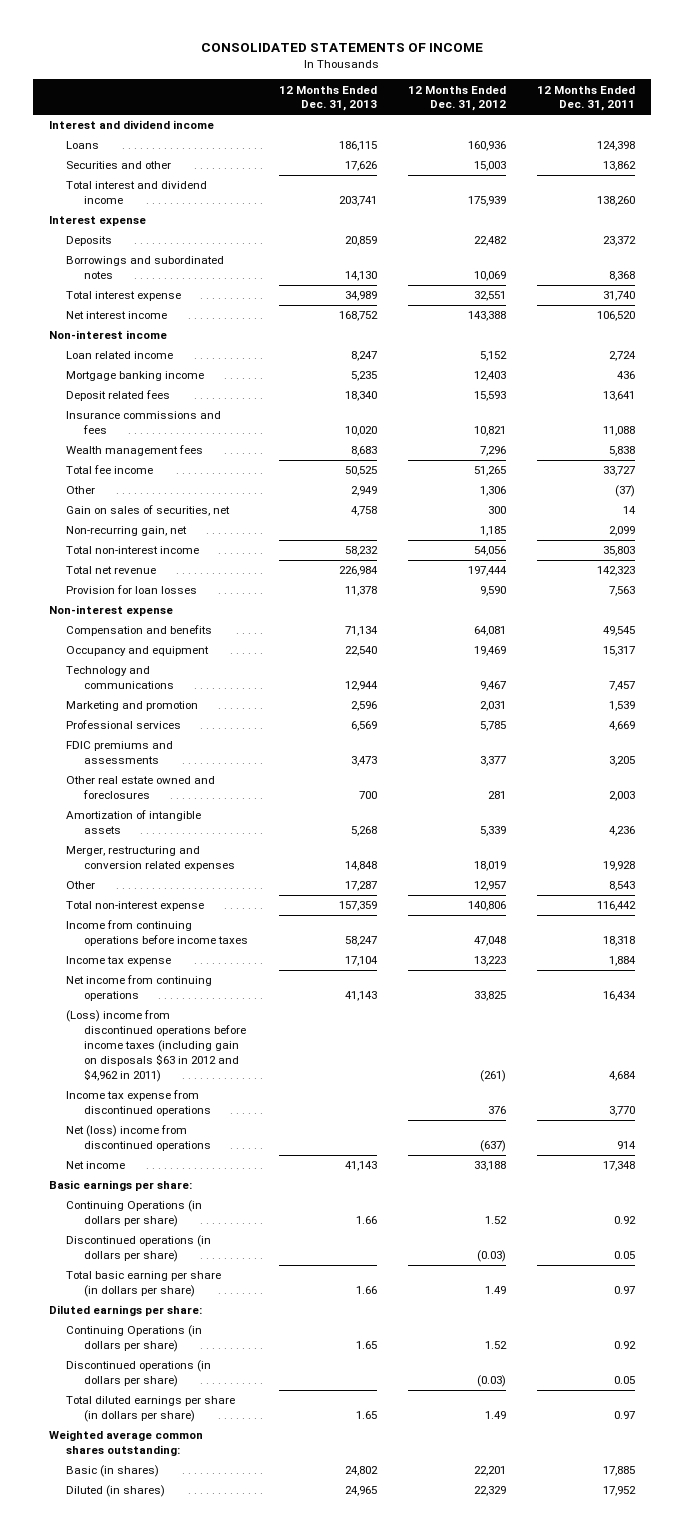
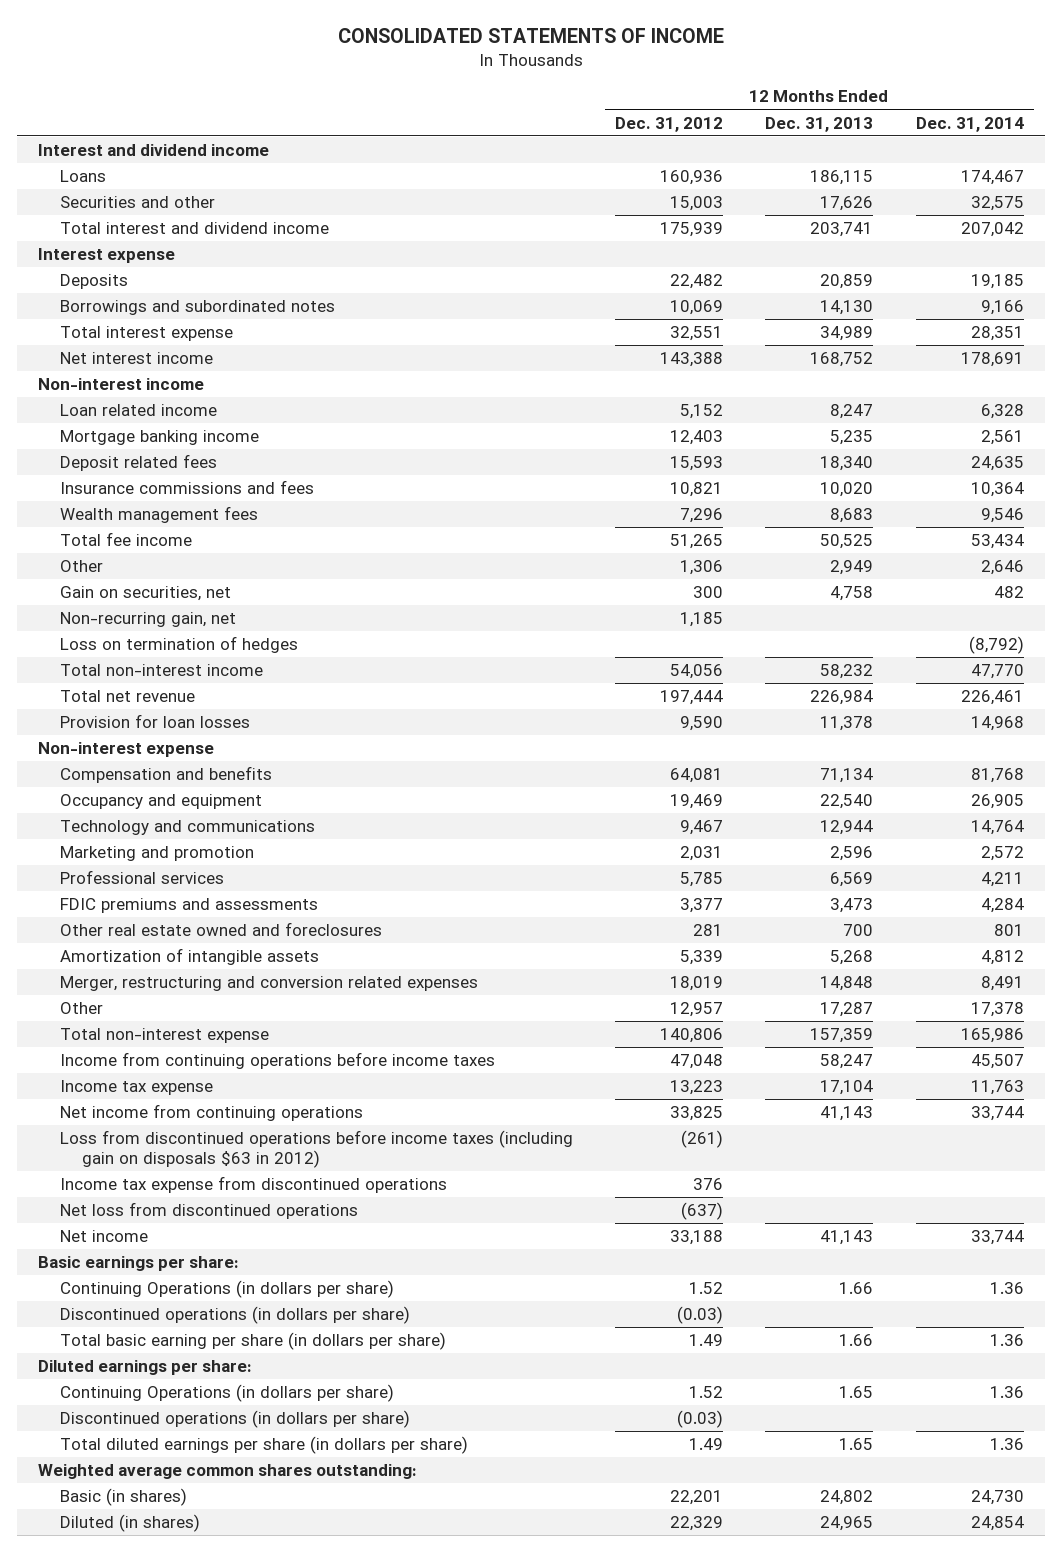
[537,85,636,112] 12 Months Ended Dec. 31, 2011 -> none
none -> [915,116,1024,132] Dec. 31, 2014
[66,505,231,517] Gain on sales of securities, net -> [60,586,232,602] Gain on securities, net
none -> [60,636,299,654] Loss on termination of hedges
[66,1010,246,1082] (Loss) income from discontinued operations before income taxes (including gain on disposals $63 in 2012 and $4,962 in 2011) -> [60,1130,574,1169] Loss from discontinued operations before income taxes (including gain on disposals $63 in 2012)
[66,1125,211,1152] Net (loss) income from discontinued operations -> [60,1202,359,1220] Net loss from discontinued operations

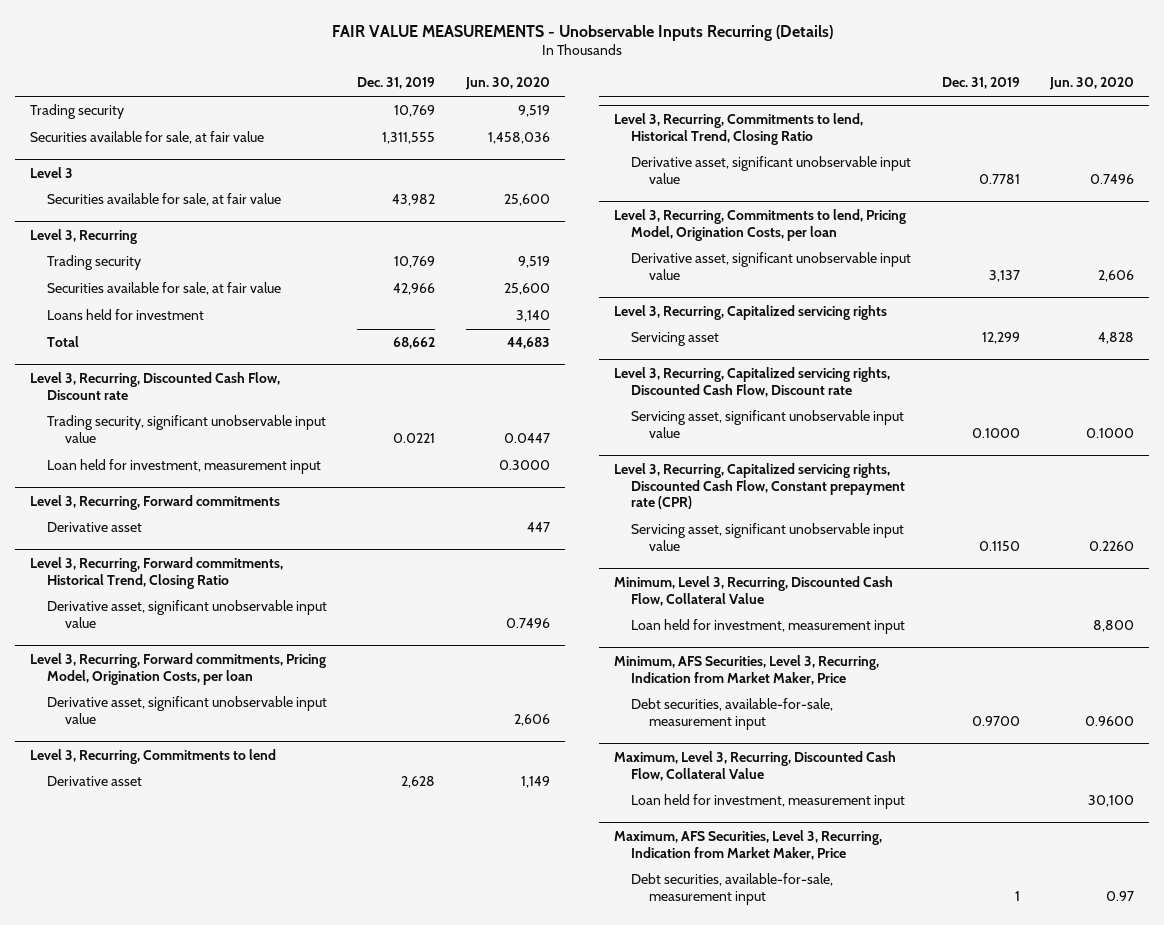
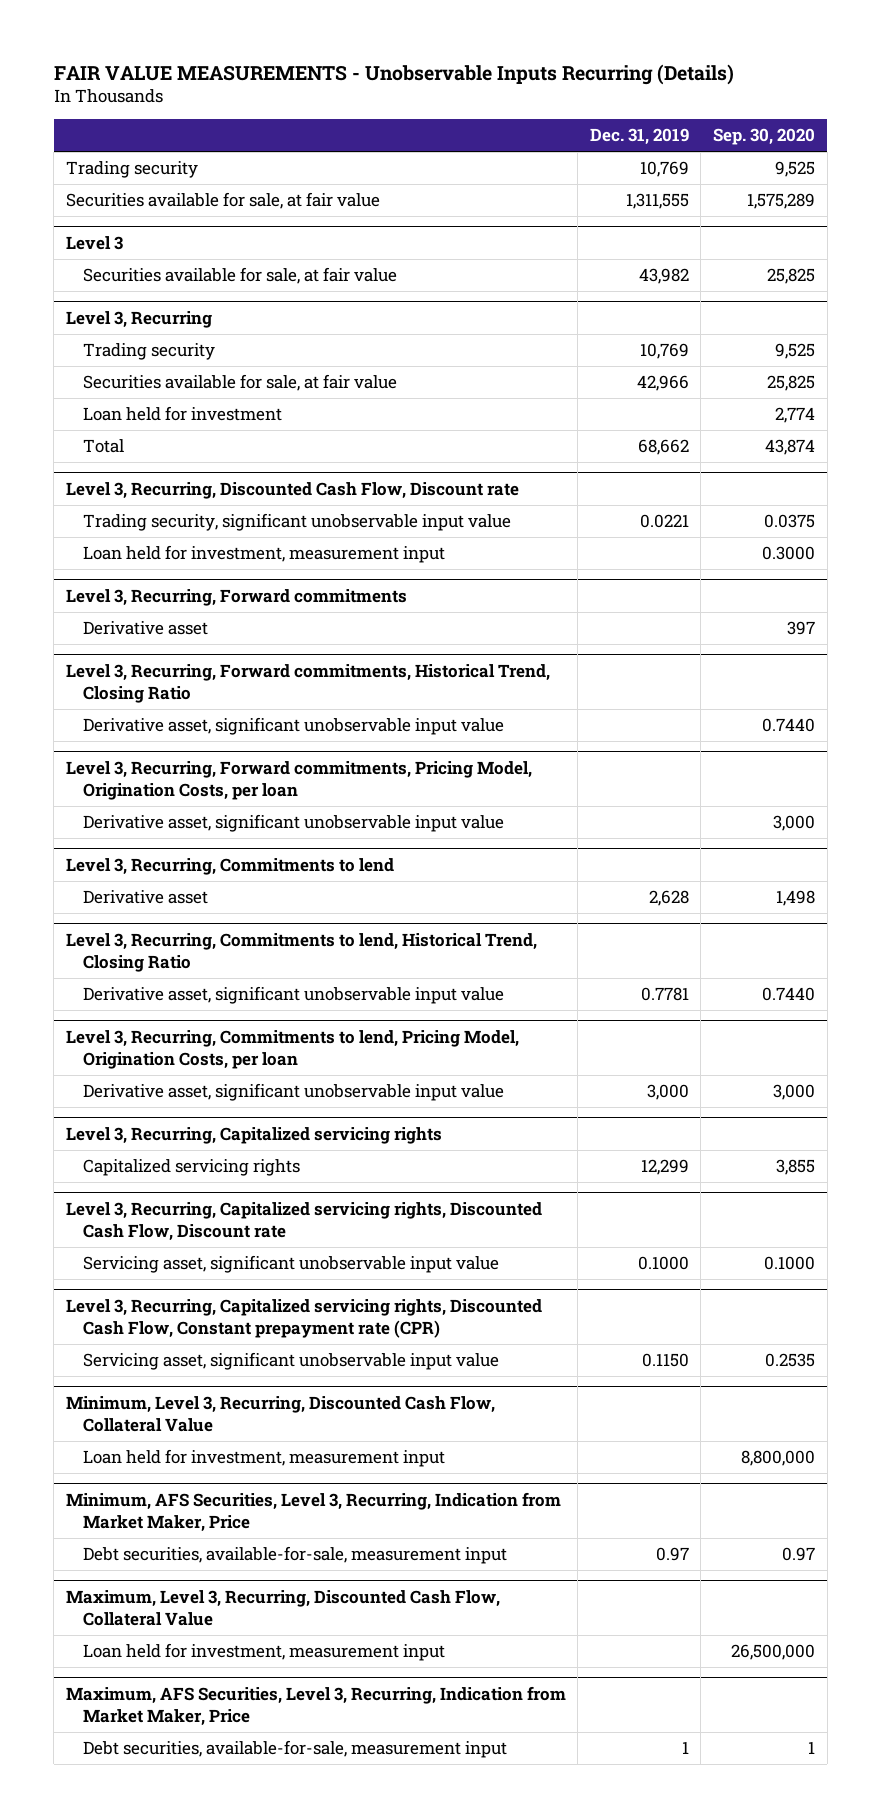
[464,77,550,91] Jun. 30, 2020 -> none
none -> [713,128,816,146] Sep. 30, 2020
[47,309,205,321] Loans held for investment -> [83,406,283,422] Loan held for investment
[988,270,1020,283] 3,137 -> [646,1084,689,1101] 3,000
[631,332,720,347] Servicing asset -> [83,1159,301,1177] Capitalized servicing rights
[971,716,1020,727] 0.9700 -> [655,1547,689,1562] 0.97

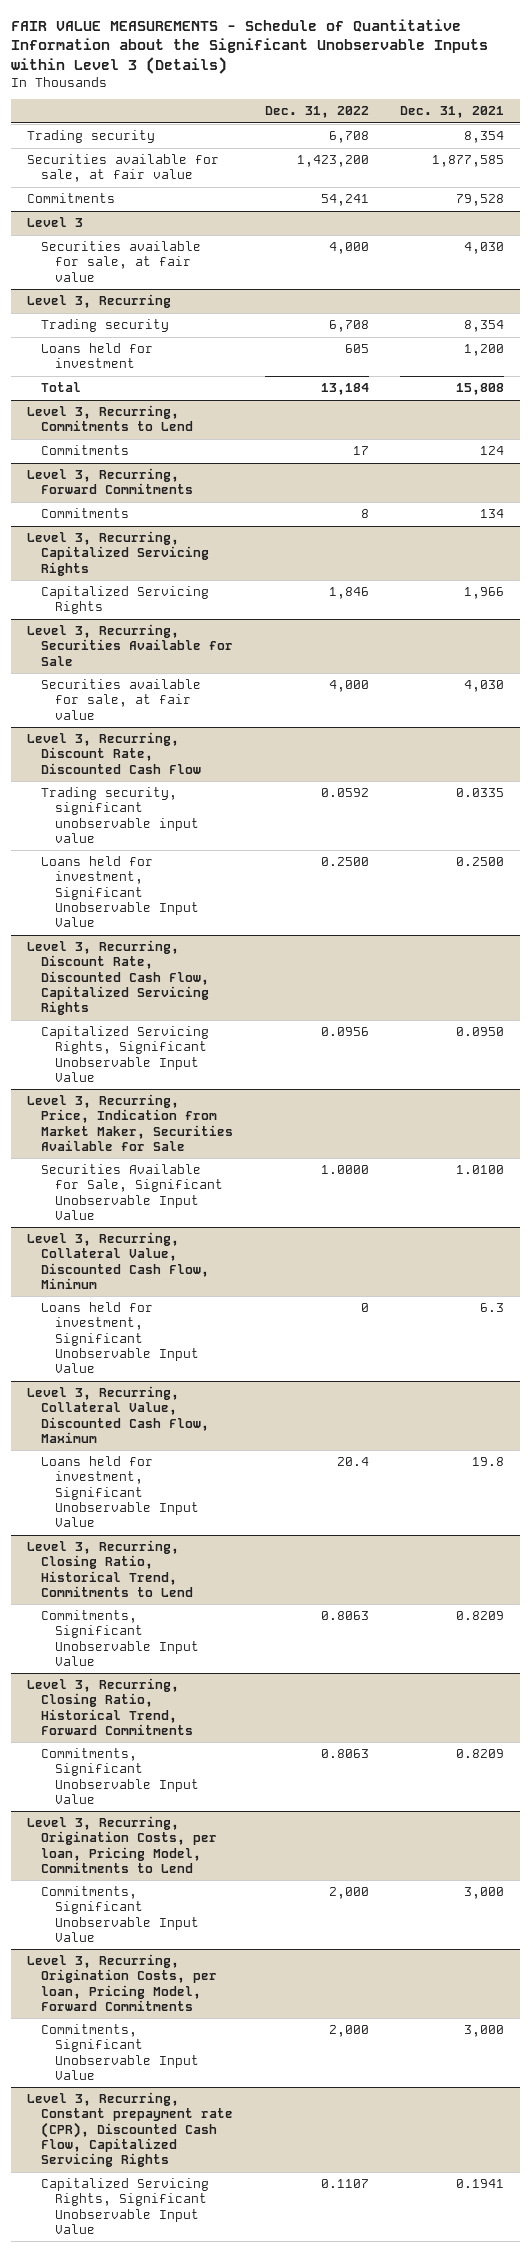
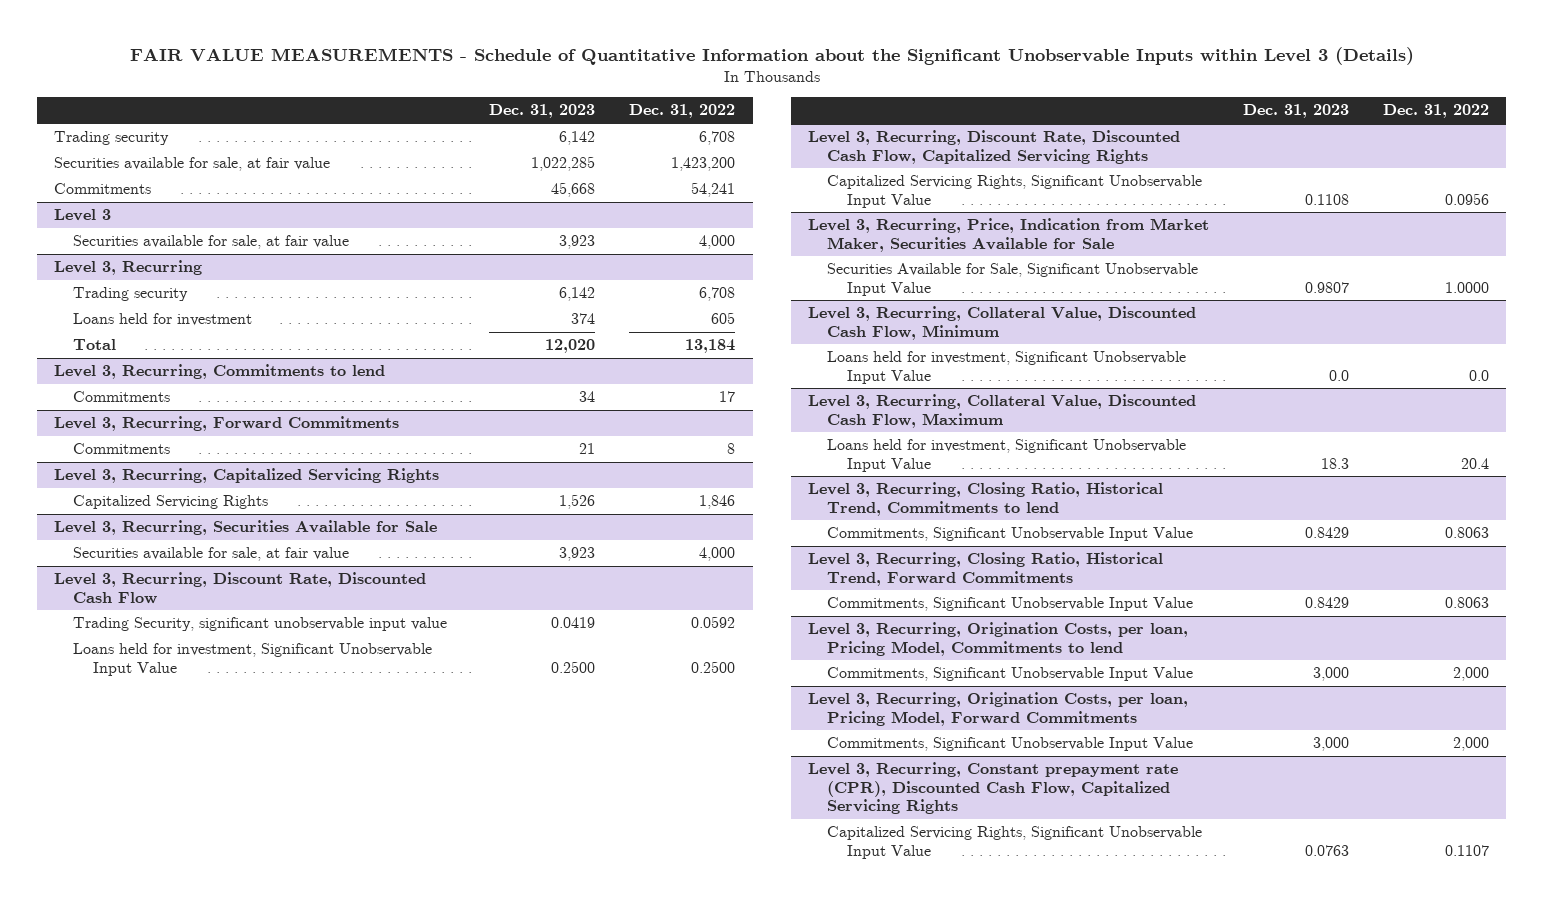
[399,106,504,119] Dec. 31, 2021 -> none
none -> [489,104,596,119] Dec. 31, 2023
[27,405,194,432] Level 3, Recurring, Commitments to Lend -> [54,364,386,380] Level 3, Recurring, Commitments to lend
[41,787,200,844] Trading security, significant unobservable input value -> [73,617,448,632] Trading Security, significant unobservable input value
[360,1303,369,1313] 0 -> [1469,369,1490,381] 0.0
[27,1540,194,1598] Level 3, Recurring, Closing Ratio, Historical Trend, Commitments to Lend -> [808,482,1164,516] Level 3, Recurring, Closing Ratio, Historical Trend, Commitments to lend
[27,1816,218,1874] Level 3, Recurring, Origination Costs, per loan, Pricing Model, Commitments to Lend -> [808,622,1189,656] Level 3, Recurring, Origination Costs, per loan, Pricing Model, Commitments to lend

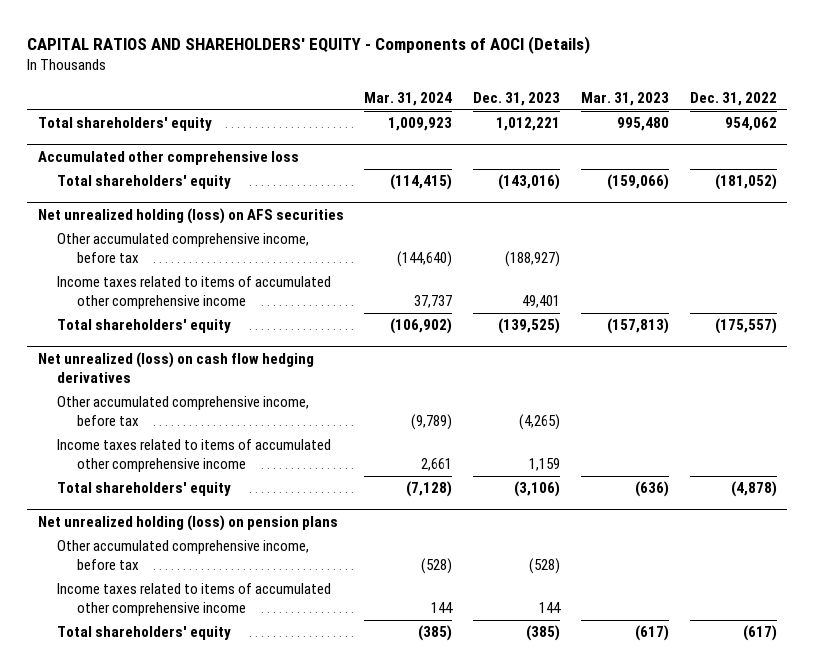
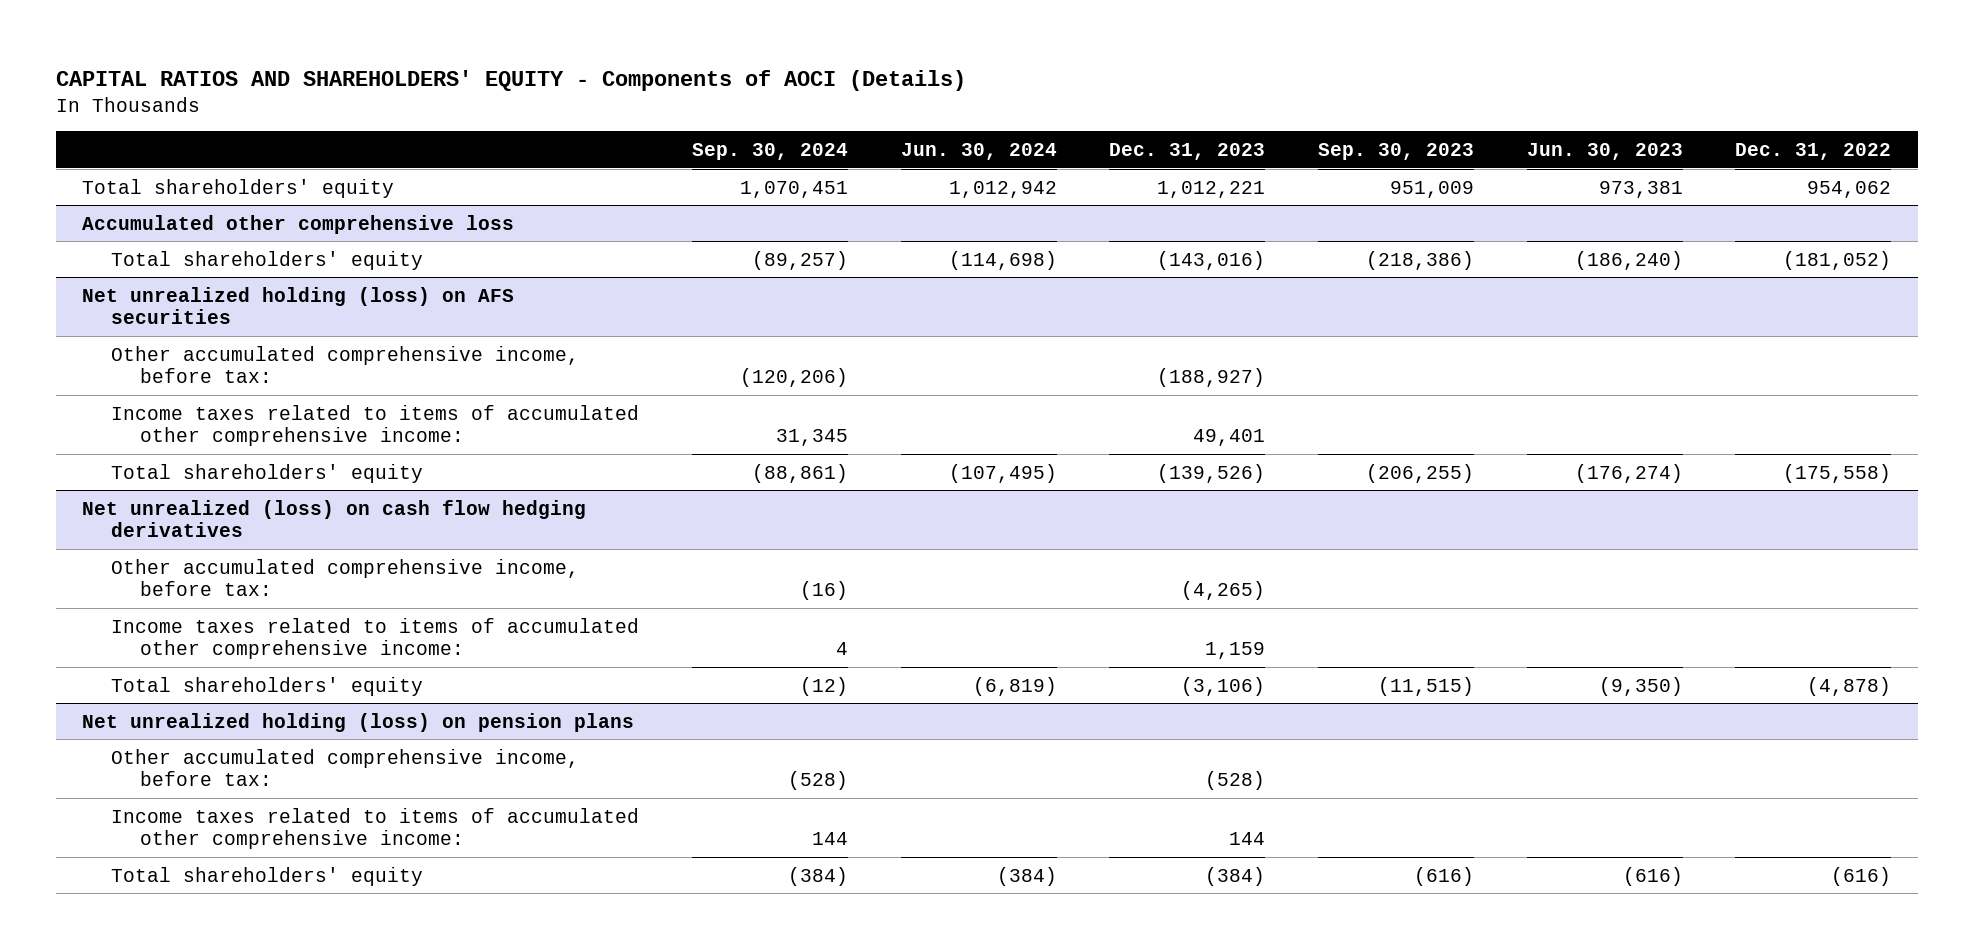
[364,91,453,106] Mar. 31, 2024 -> none
[581,91,670,106] Mar. 31, 2023 -> none
none -> [692,142,849,160] Sep. 30, 2024
none -> [900,142,1057,160] Jun. 30, 2024
none -> [1318,142,1475,160] Sep. 30, 2023
none -> [1526,142,1683,160] Jun. 30, 2023
[57,233,310,264] Other accumulated comprehensive income, before tax -> [111,345,580,383] Other accumulated comprehensive income, before tax:
[57,276,332,310] Income taxes related to items of accumulated other comprehensive income -> [111,404,640,446] Income taxes related to items of accumulated other comprehensive income:
[498,318,561,335] (139,525) -> [1157,463,1266,483] (139,526)
[714,318,777,335] (175,557) -> [1783,463,1892,483] (175,558)
[57,396,310,427] Other accumulated comprehensive income, before tax -> [111,558,580,596] Other accumulated comprehensive income, before tax:
[57,439,332,473] Income taxes related to items of accumulated other comprehensive income -> [111,617,640,659] Income taxes related to items of accumulated other comprehensive income:
[57,540,310,571] Other accumulated comprehensive income, before tax -> [111,748,580,786] Other accumulated comprehensive income, before tax:
[57,583,332,617] Income taxes related to items of accumulated other comprehensive income -> [111,807,640,849] Income taxes related to items of accumulated other comprehensive income:
[526,625,561,642] (385) -> [1205,866,1266,886] (384)
[742,625,777,642] (617) -> [1831,866,1892,886] (616)

